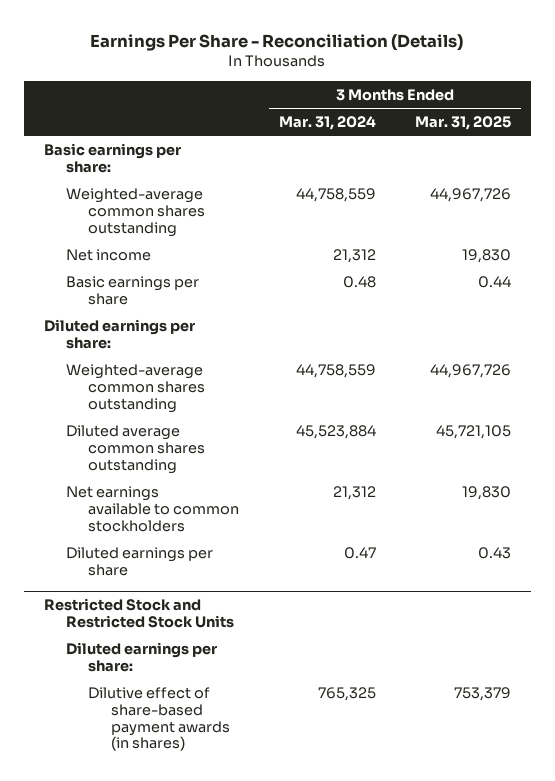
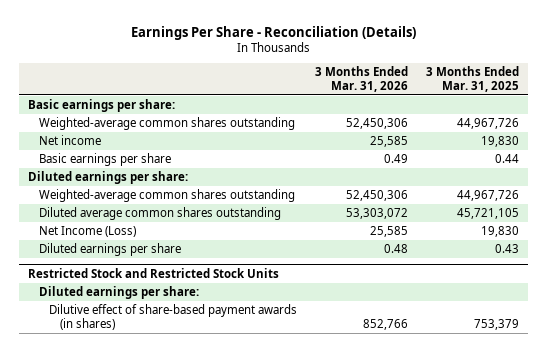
[278,116,376,131] Mar. 31, 2024 -> none
none -> [315,66,409,92] 3 Months Ended Mar. 31, 2026
[66,485,240,532] Net earnings available to common stockholders -> [38,226,136,238] Net Income (Loss)

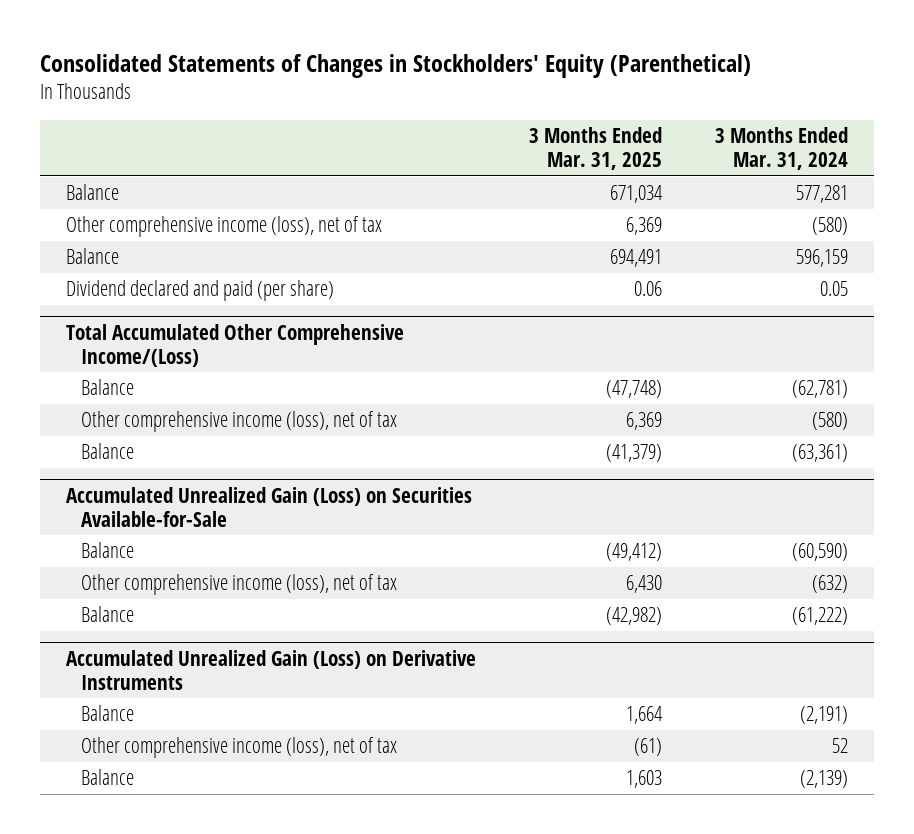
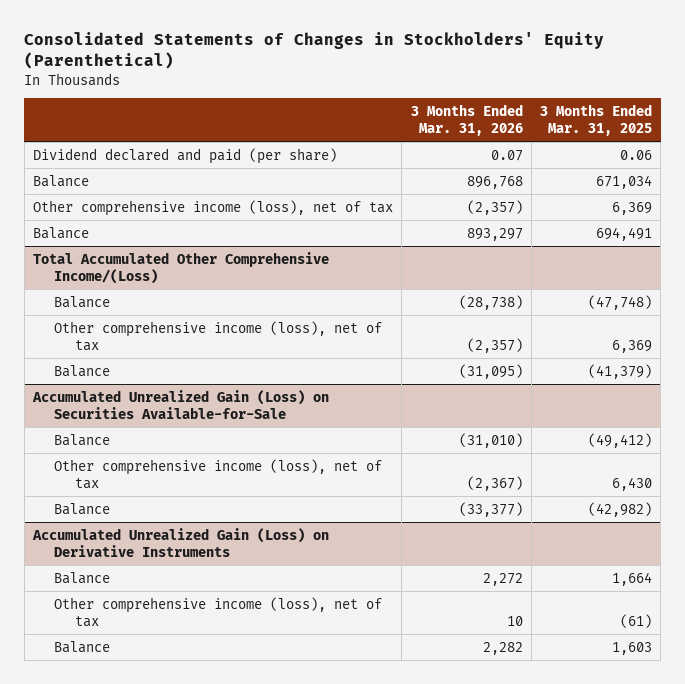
[714,127,848,171] 3 Months Ended Mar. 31, 2024 -> none
none -> [410,103,523,137] 3 Months Ended Mar. 31, 2026
[66,280,335,302] Dividend declared and paid (per share) -> [33,147,338,164] Dividend declared and paid (per share)

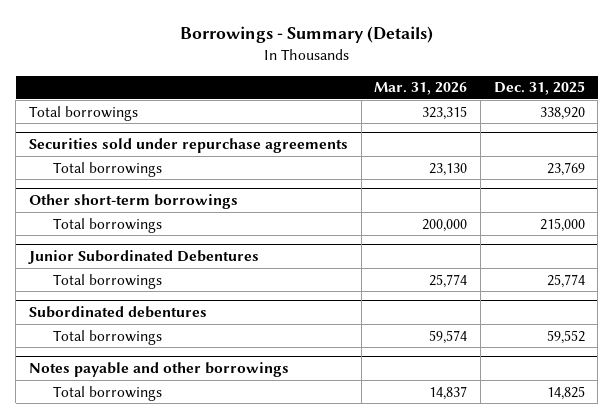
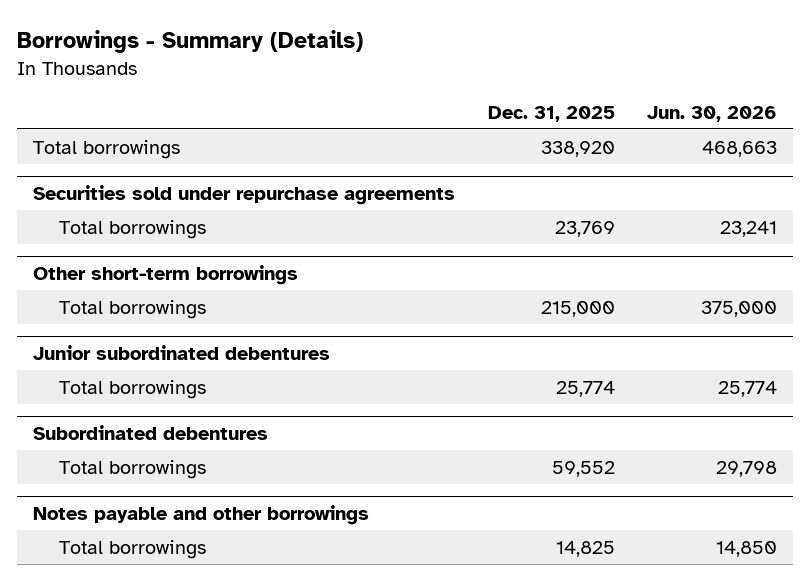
[374,82,468,96] Mar. 31, 2026 -> none
none -> [647,105,778,122] Jun. 30, 2026
[27,250,259,265] Junior Subordinated Debentures -> [33,344,331,360] Junior subordinated debentures

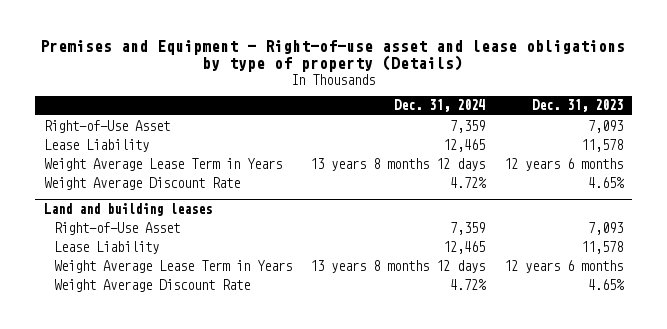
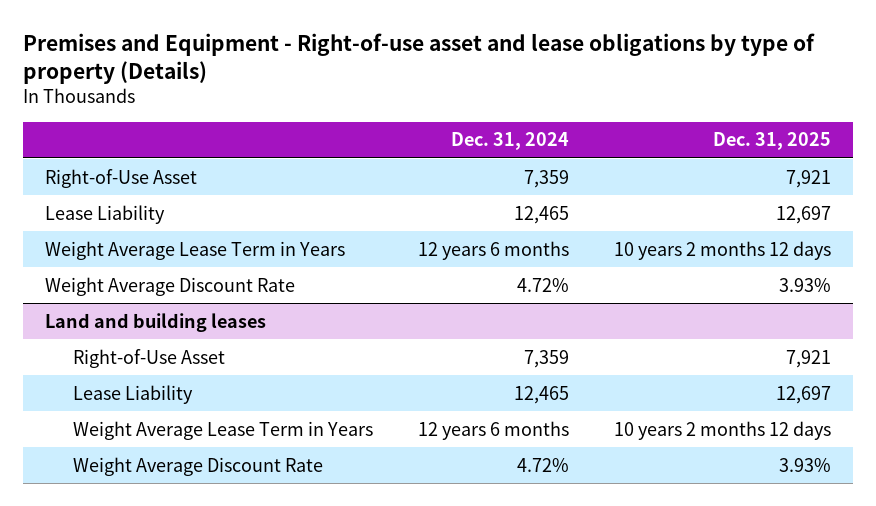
[531,99,623,113] Dec. 31, 2023 -> none
none -> [712,132,831,151] Dec. 31, 2025
[310,157,486,171] 13 years 8 months 12 days -> [417,240,569,260] 12 years 6 months
[310,259,486,273] 13 years 8 months 12 days -> [417,420,569,440] 12 years 6 months

